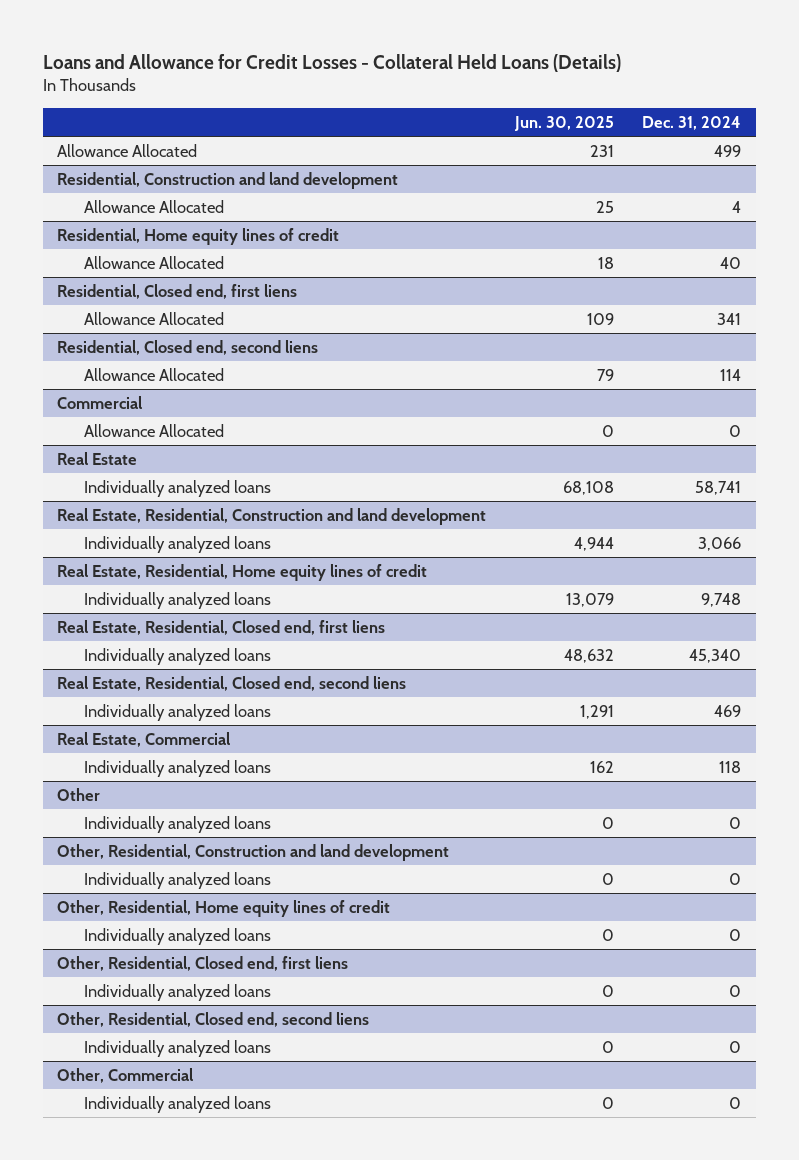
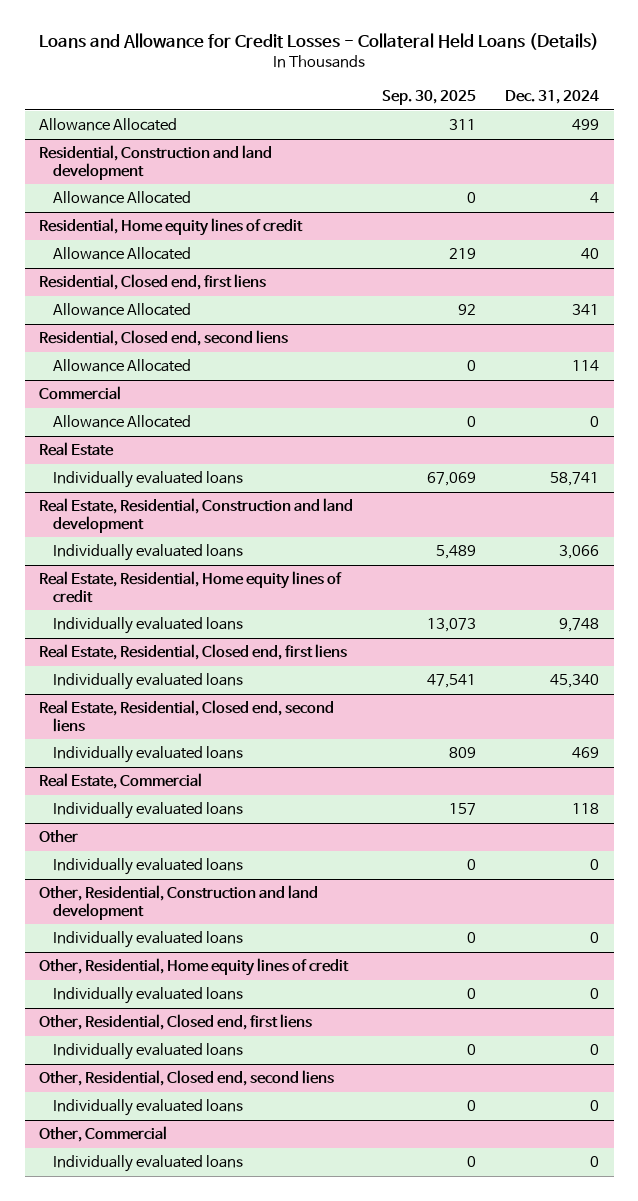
[513,116,614,132] Jun. 30, 2025 -> none
none -> [382,89,477,105] Sep. 30, 2025
[83,480,271,498] Individually analyzed loans -> [53,471,244,489] Individually evaluated loans
[83,536,271,554] Individually analyzed loans -> [53,544,244,562] Individually evaluated loans
[83,592,271,610] Individually analyzed loans -> [53,617,244,635] Individually evaluated loans
[83,648,271,666] Individually analyzed loans -> [53,673,244,691] Individually evaluated loans
[83,704,271,722] Individually analyzed loans -> [53,746,244,764] Individually evaluated loans
[83,760,271,778] Individually analyzed loans -> [53,802,244,820] Individually evaluated loans
[83,816,271,834] Individually analyzed loans -> [53,858,244,876] Individually evaluated loans
[83,872,271,890] Individually analyzed loans -> [53,931,244,949] Individually evaluated loans
[83,928,271,946] Individually analyzed loans -> [53,987,244,1005] Individually evaluated loans
[83,984,271,1002] Individually analyzed loans -> [53,1043,244,1061] Individually evaluated loans
[83,1040,271,1058] Individually analyzed loans -> [53,1099,244,1117] Individually evaluated loans
[83,1096,271,1114] Individually analyzed loans -> [53,1155,244,1173] Individually evaluated loans

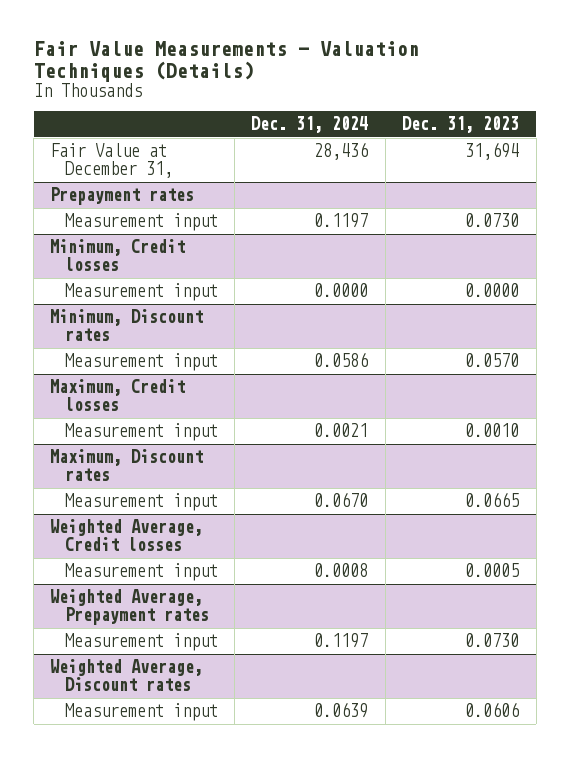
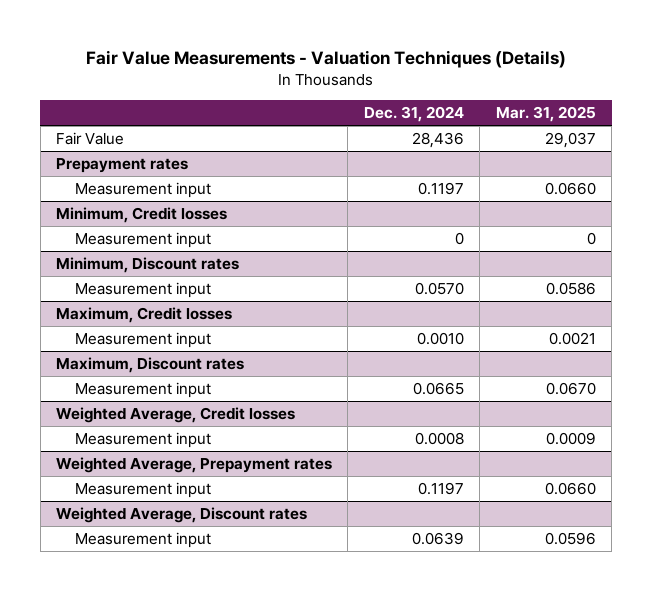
[402,116,520,134] Dec. 31, 2023 -> none
none -> [495,106,596,123] Mar. 31, 2025
[50,143,173,179] Fair Value at December 31, -> [56,131,125,145] Fair Value
[314,283,369,298] 0.0000 -> [454,231,464,245] 0
[314,352,369,368] 0.0586 -> [414,281,464,295] 0.0570
[314,423,369,438] 0.0021 -> [416,331,464,345] 0.0010
[314,492,369,508] 0.0670 -> [412,381,464,395] 0.0665

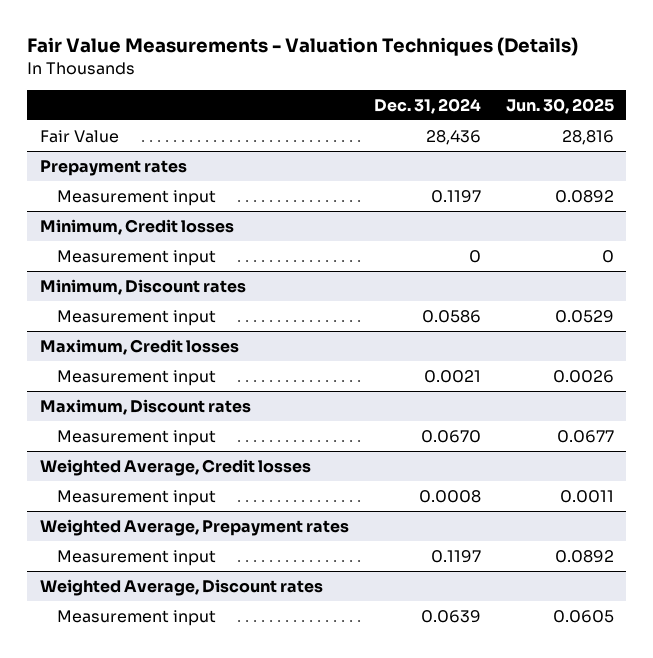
[495,106,596,123] Mar. 31, 2025 -> none
none -> [505,97,614,114] Jun. 30, 2025
[414,281,464,295] 0.0570 -> [421,309,481,323] 0.0586
[416,331,464,345] 0.0010 -> [423,369,481,383] 0.0021
[412,381,464,395] 0.0665 -> [420,429,481,443] 0.0670

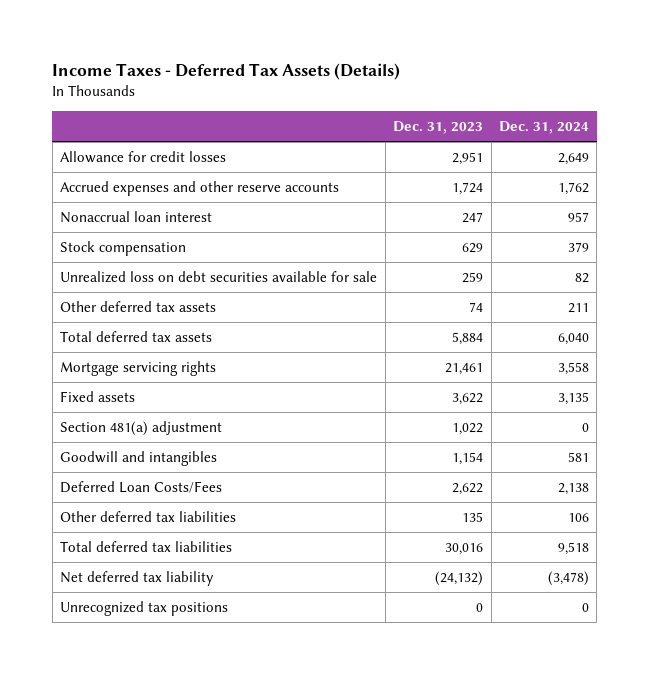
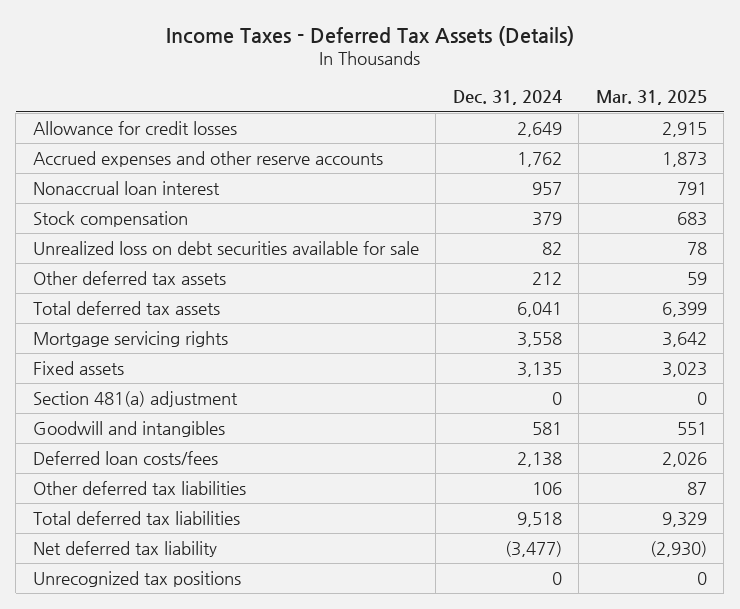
[393,121,484,135] Dec. 31, 2023 -> none
none -> [595,90,707,106] Mar. 31, 2025
[567,302,589,313] 211 -> [531,272,562,286] 212
[557,332,589,345] 6,040 -> [516,302,562,318] 6,041
[60,480,223,493] Deferred Loan Costs/Fees -> [32,451,218,466] Deferred loan costs/fees
[547,570,589,586] (3,478) -> [504,541,562,558] (3,477)

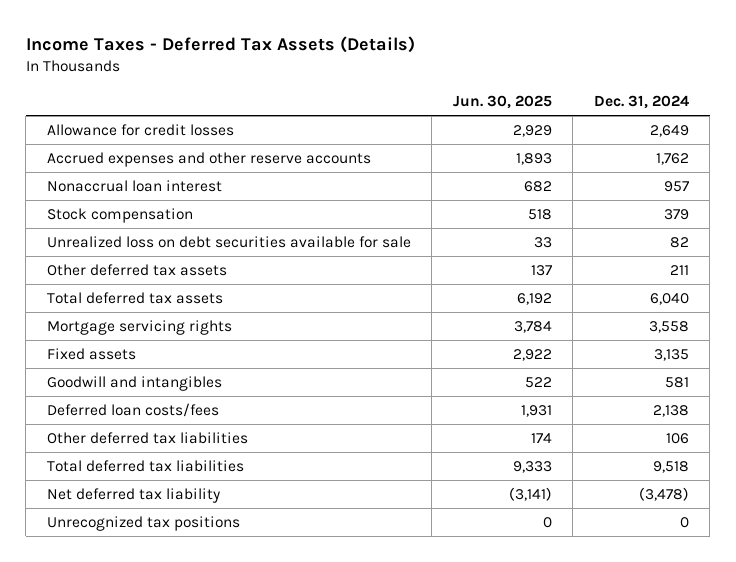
[595,90,707,106] Mar. 31, 2025 -> none
none -> [452,95,552,110] Jun. 30, 2025
[531,272,562,286] 212 -> [669,264,689,275] 211
[516,302,562,318] 6,041 -> [649,292,689,305] 6,040
[32,391,238,408] Section 481(a) adjustment -> none
[504,541,562,558] (3,477) -> [638,486,689,501] (3,478)

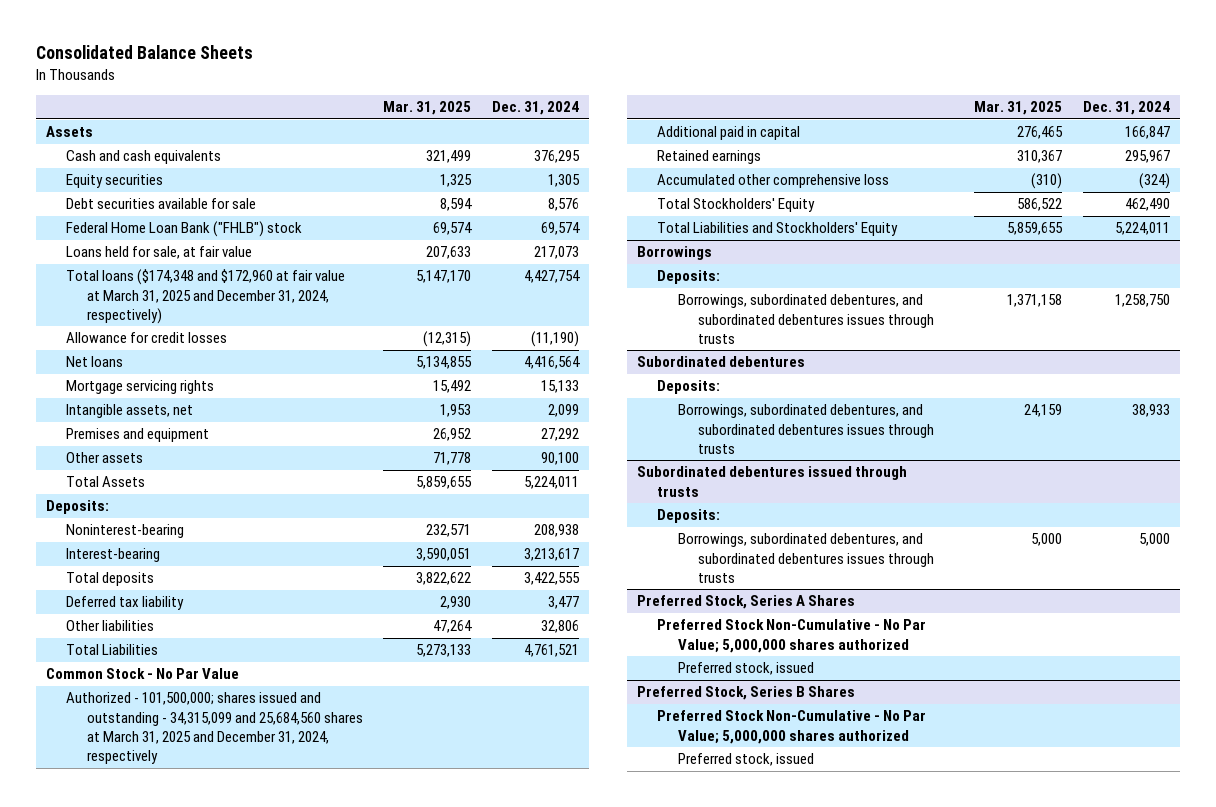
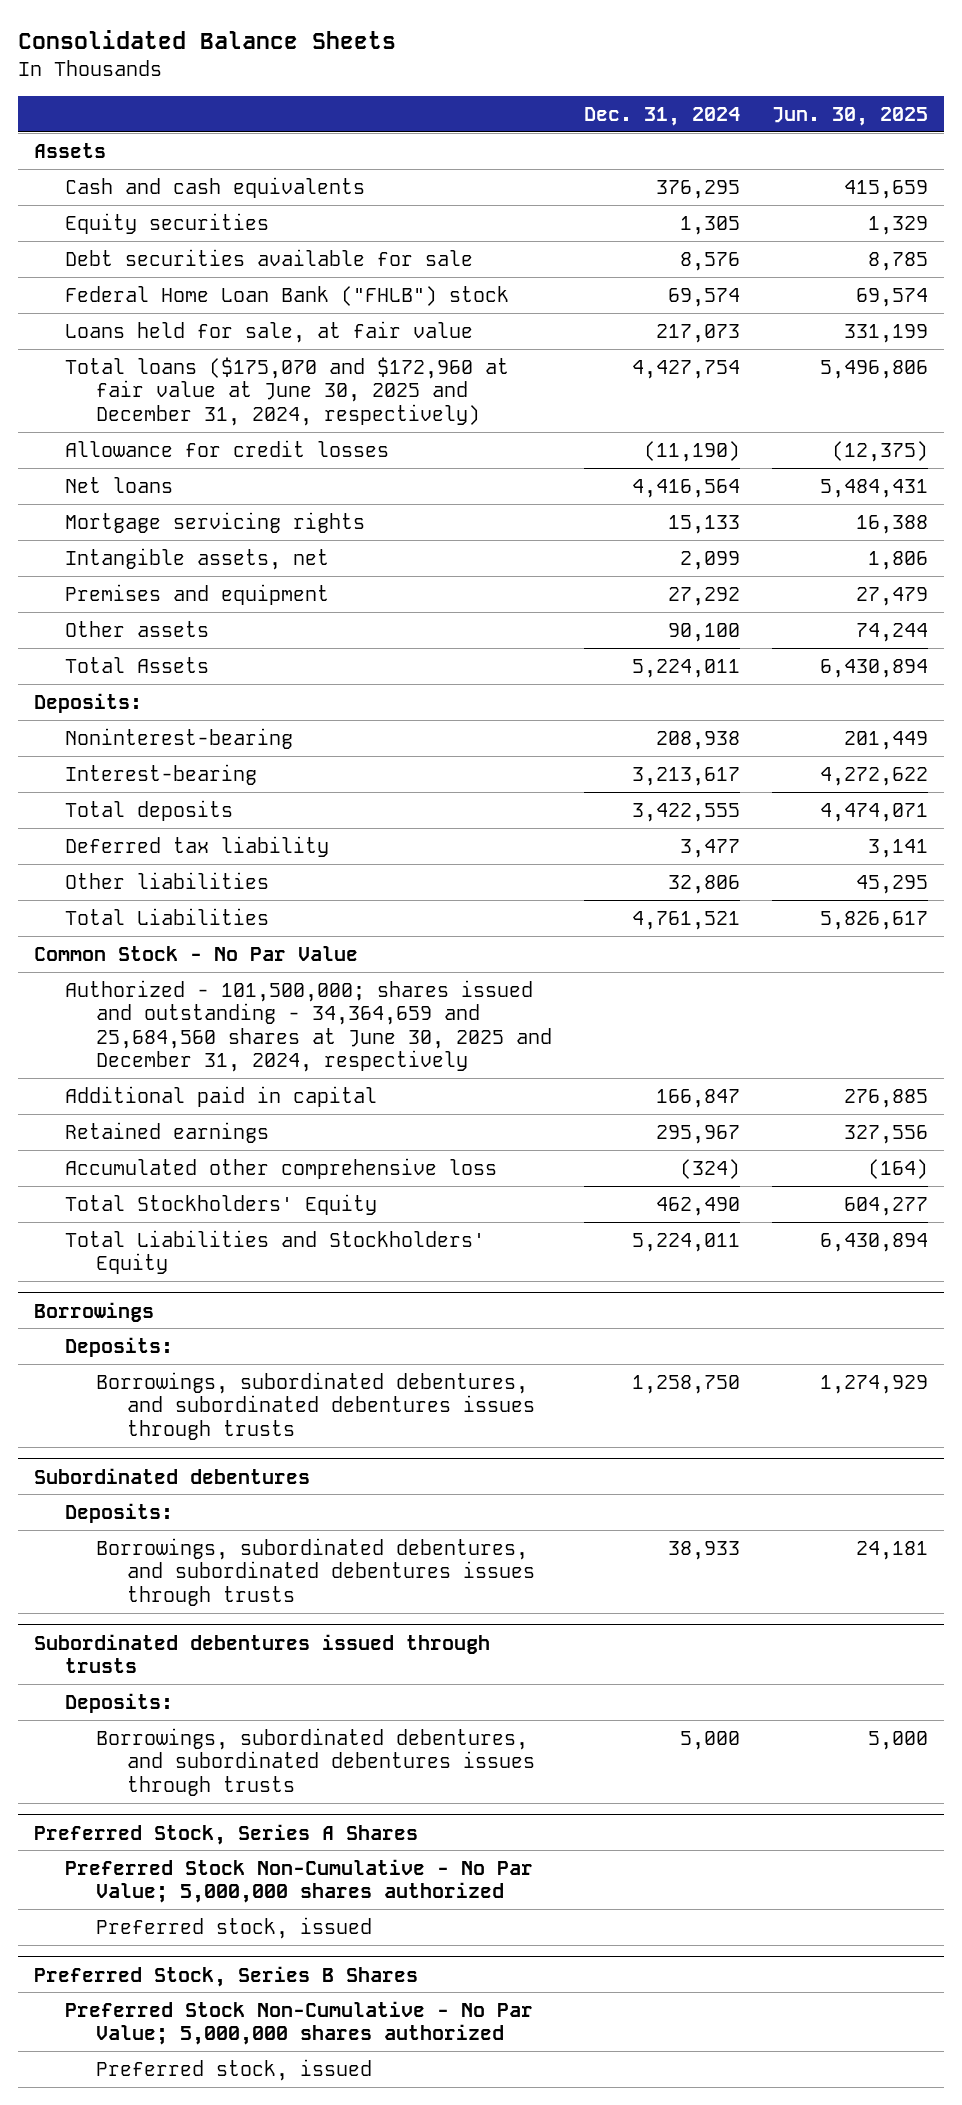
[383,101,472,116] Mar. 31, 2025 -> none
none -> [771,106,928,126] Jun. 30, 2025
[66,269,346,324] Total loans ($174,348 and $172,960 at fair value at March 31, 2025 and December 31, 2024, respectively) -> [64,356,509,426] Total loans ($175,070 and $172,960 at fair value at June 30, 2025 and December 31, 2024, respectively)
[66,692,363,765] Authorized - 101,500,000; shares issued and outstanding - 34,315,099 and 25,684,560 shares at March 31, 2025 and December 31, 2024, respectively -> [64,979,552,1073] Authorized - 101,500,000; shares issued and outstanding - 34,364,659 and 25,684,560 shares at June 30, 2025 and December 31, 2024, respectively

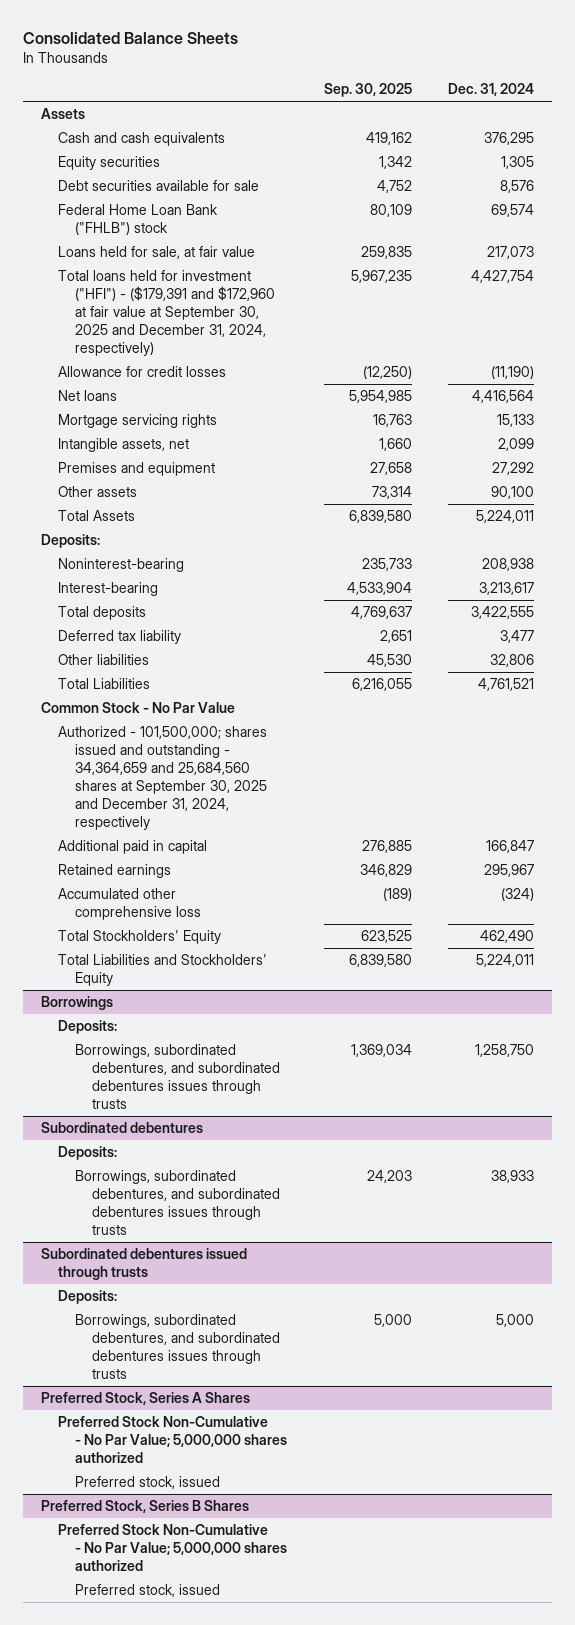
[771,106,928,126] Jun. 30, 2025 -> none
none -> [323,83,412,98] Sep. 30, 2025
[64,356,509,426] Total loans ($175,070 and $172,960 at fair value at June 30, 2025 and December 31, 2024, respectively) -> [58,270,276,356] Total loans held for investment ("HFI") - ($179,391 and $172,960 at fair value at September 30, 2025 and December 31, 2024, respectively)
[64,979,552,1073] Authorized - 101,500,000; shares issued and outstanding - 34,364,659 and 25,684,560 shares at June 30, 2025 and December 31, 2024, respectively -> [58,726,268,830] Authorized - 101,500,000; shares issued and outstanding - 34,364,659 and 25,684,560 shares at September 30, 2025 and December 31, 2024, respectively

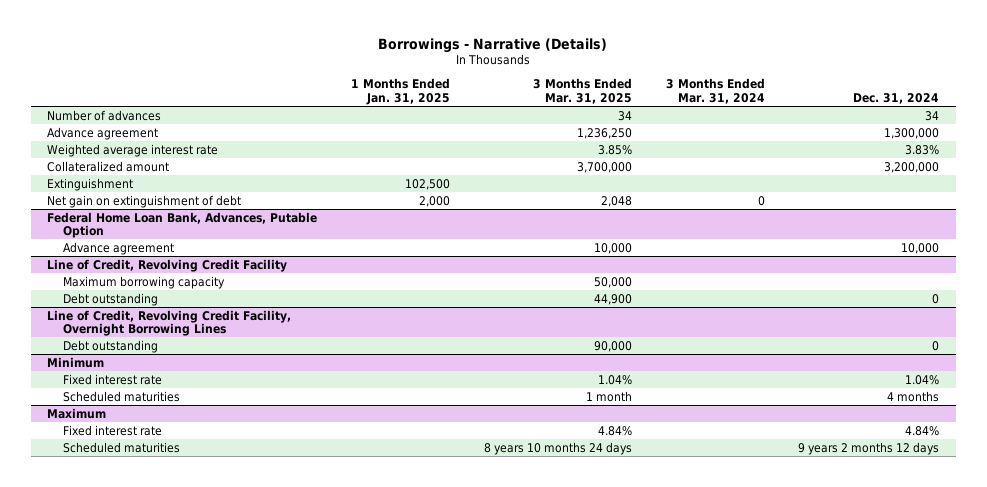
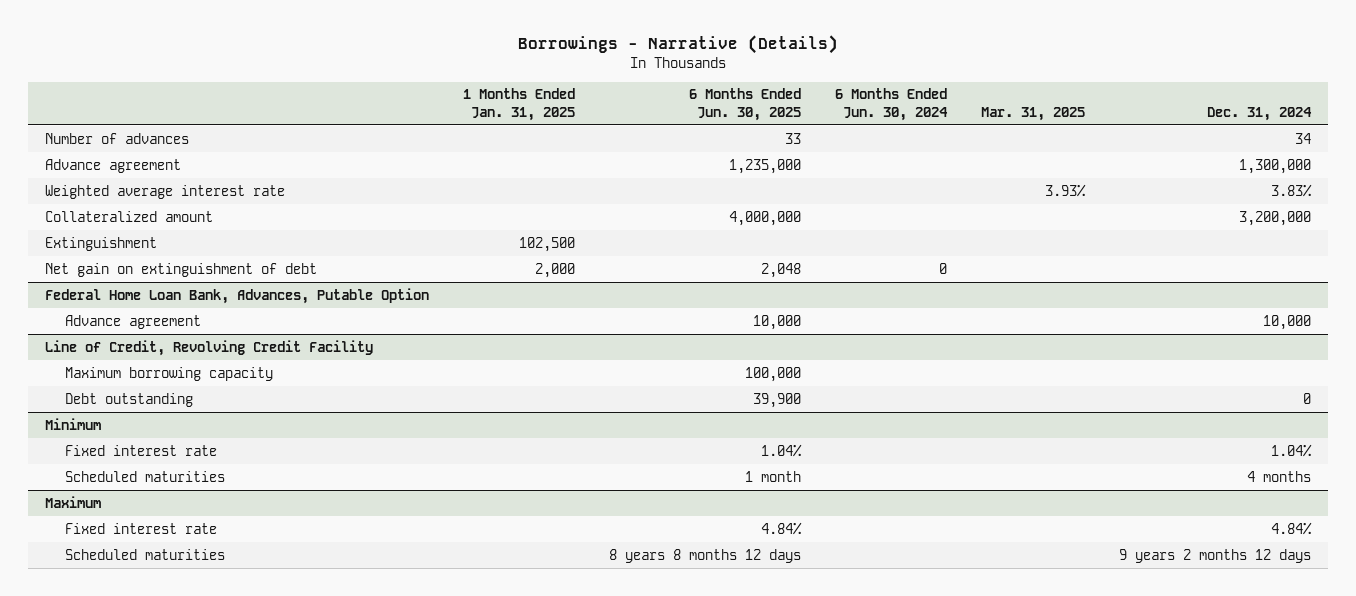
[532,78,632,105] 3 Months Ended Mar. 31, 2025 -> none
[665,78,765,105] 3 Months Ended Mar. 31, 2024 -> none
none -> [689,88,802,121] 6 Months Ended Jun. 30, 2025
none -> [835,88,949,121] 6 Months Ended Jun. 30, 2024
none -> [981,106,1086,121] Mar. 31, 2025
[47,309,292,337] Line of Credit, Revolving Credit Facility, Overnight Borrowing Lines -> none
[63,339,159,353] Debt outstanding -> none

